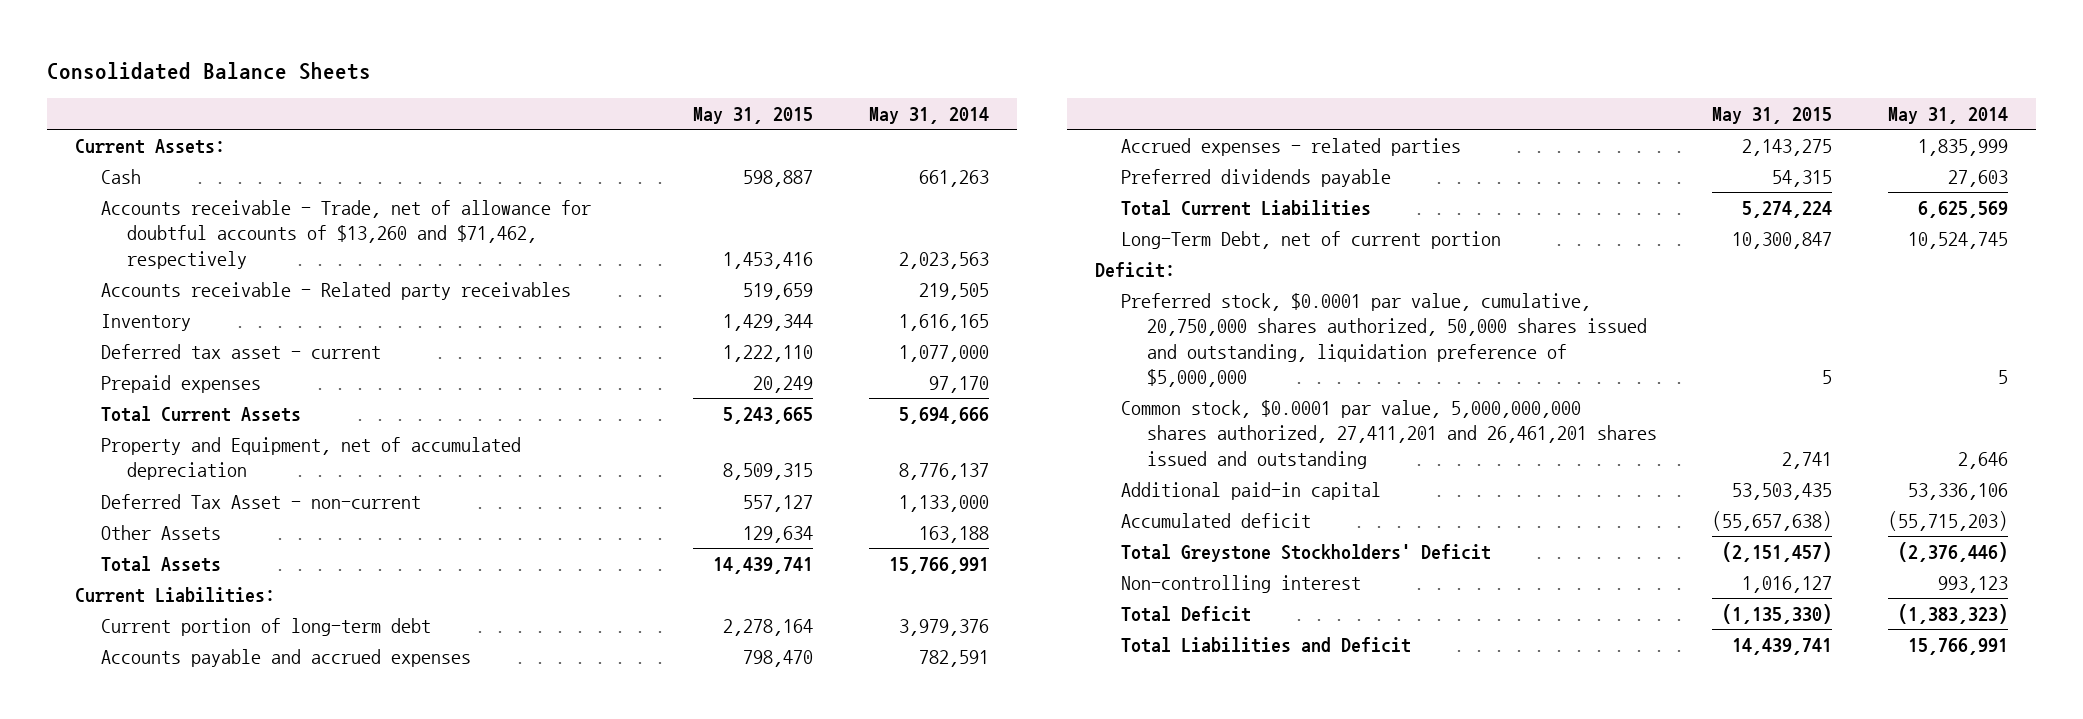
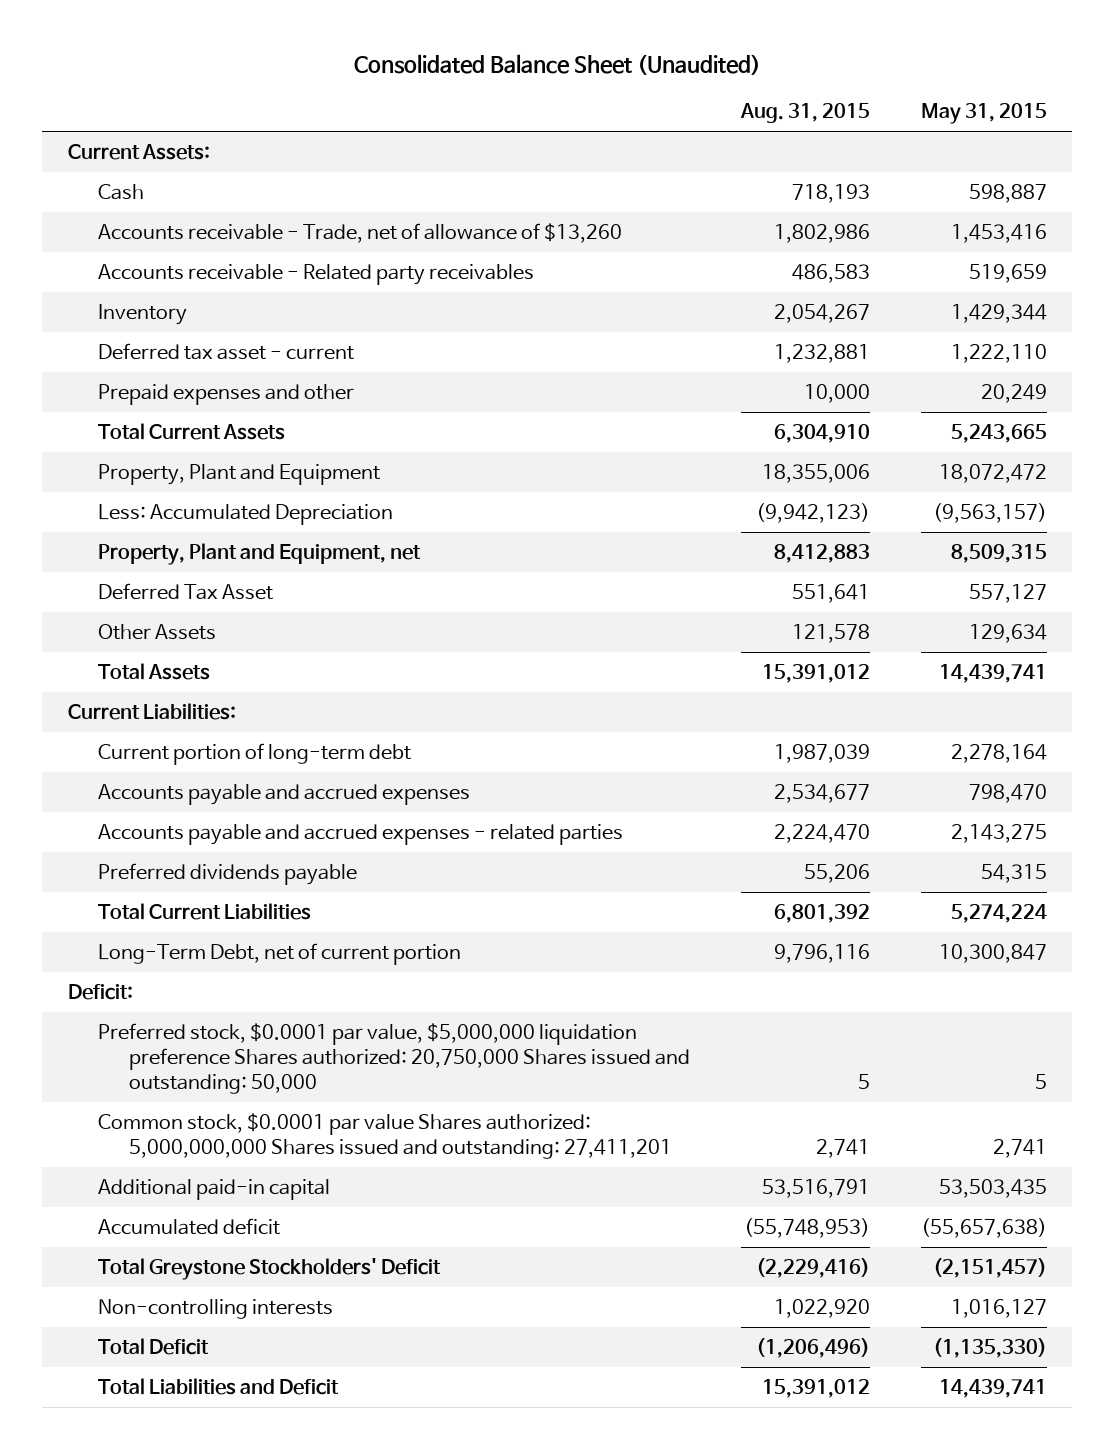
[46,62,371,81] Consolidated Balance Sheets -> [354,54,762,76] Consolidated Balance Sheet (Unaudited)
[868,107,989,125] May 31, 2014 -> none
none -> [739,103,870,124] Aug. 31, 2015
[100,200,591,269] Accounts receivable - Trade, net of allowance for doubtful accounts of $13,260 and $71,462, respectively -> [98,222,623,243] Accounts receivable - Trade, net of allowance of $13,260
[100,375,261,394] Prepaid expenses -> [98,383,355,405] Prepaid expenses and other
none -> [98,463,381,485] Property, Plant and Equipment
none -> [98,503,394,525] Less: Accumulated Depreciation
[100,437,521,481] Property and Equipment, net of accumulated depreciation -> [98,542,422,565] Property, Plant and Equipment, net
[100,494,421,510] Deferred Tax Asset - non-current -> [98,582,274,600] Deferred Tax Asset
[1120,138,1461,157] Accrued expenses - related parties -> [98,823,624,845] Accounts payable and accrued expenses - related parties
[1120,293,1647,388] Preferred stock, $0.0001 par value, cumulative, 20,750,000 shares authorized, 50,000 shares issued and outstanding, liquidation preference of $5,000,000 -> [98,1022,690,1094] Preferred stock, $0.0001 par value, $5,000,000 liquidation preference Shares authorized: 20,750,000 Shares issued and outstanding: 50,000
[1120,400,1657,469] Common stock, $0.0001 par value, 5,000,000,000 shares authorized, 27,411,201 and 26,461,201 shares issued and outstanding -> [98,1112,672,1159] Common stock, $0.0001 par value Shares authorized: 5,000,000,000 Shares issued and outstanding: 27,411,201
[1120,575,1361,594] Non-controlling interest -> [98,1298,334,1319] Non-controlling interests

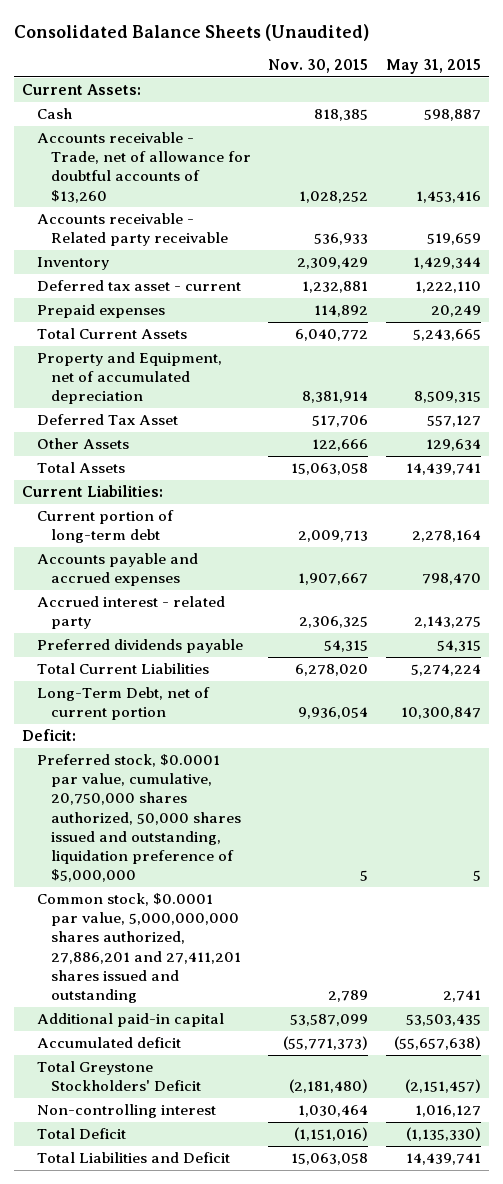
[354,54,762,76] Consolidated Balance Sheet (Unaudited) -> [13,23,369,41] Consolidated Balance Sheets (Unaudited)
[739,103,870,124] Aug. 31, 2015 -> none
none -> [268,59,369,74] Nov. 30, 2015
[98,222,623,243] Accounts receivable - Trade, net of allowance of $13,260 -> [36,132,252,203] Accounts receivable - Trade, net of allowance for doubtful accounts of $13,260
[98,263,535,285] Accounts receivable - Related party receivables -> [36,213,229,247] Accounts receivable - Related party receivable
[98,383,355,405] Prepaid expenses and other -> [36,304,165,319] Prepaid expenses
[98,463,381,485] Property, Plant and Equipment -> none
[98,503,394,525] Less: Accumulated Depreciation -> none
[98,542,422,565] Property, Plant and Equipment, net -> [36,352,222,405] Property and Equipment, net of accumulated depreciation
[98,823,624,845] Accounts payable and accrued expenses - related parties -> [36,596,225,630] Accrued interest - related party
[98,1022,690,1094] Preferred stock, $0.0001 par value, $5,000,000 liquidation preference Shares authorized: 20,750,000 Shares issued and outstanding: 50,000 -> [36,754,242,883] Preferred stock, $0.0001 par value, cumulative, 20,750,000 shares authorized, 50,000 shares issued and outstanding, liquidation preference of $5,000,000
[98,1112,672,1159] Common stock, $0.0001 par value Shares authorized: 5,000,000,000 Shares issued and outstanding: 27,411,201 -> [36,893,242,1004] Common stock, $0.0001 par value, 5,000,000,000 shares authorized, 27,886,201 and 27,411,201 shares issued and outstanding
[98,1298,334,1319] Non-controlling interests -> [36,1104,216,1119] Non-controlling interest

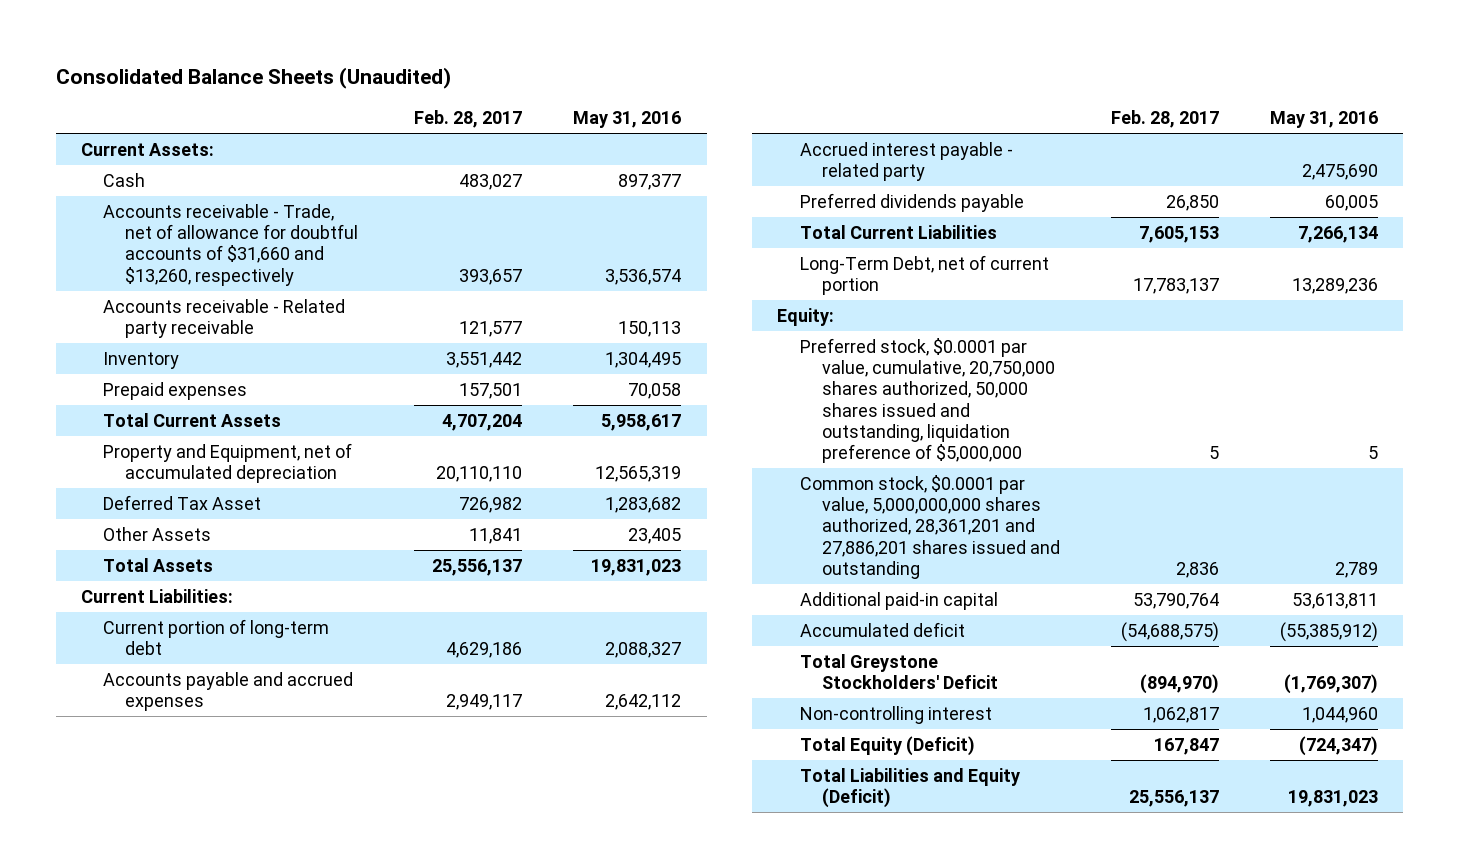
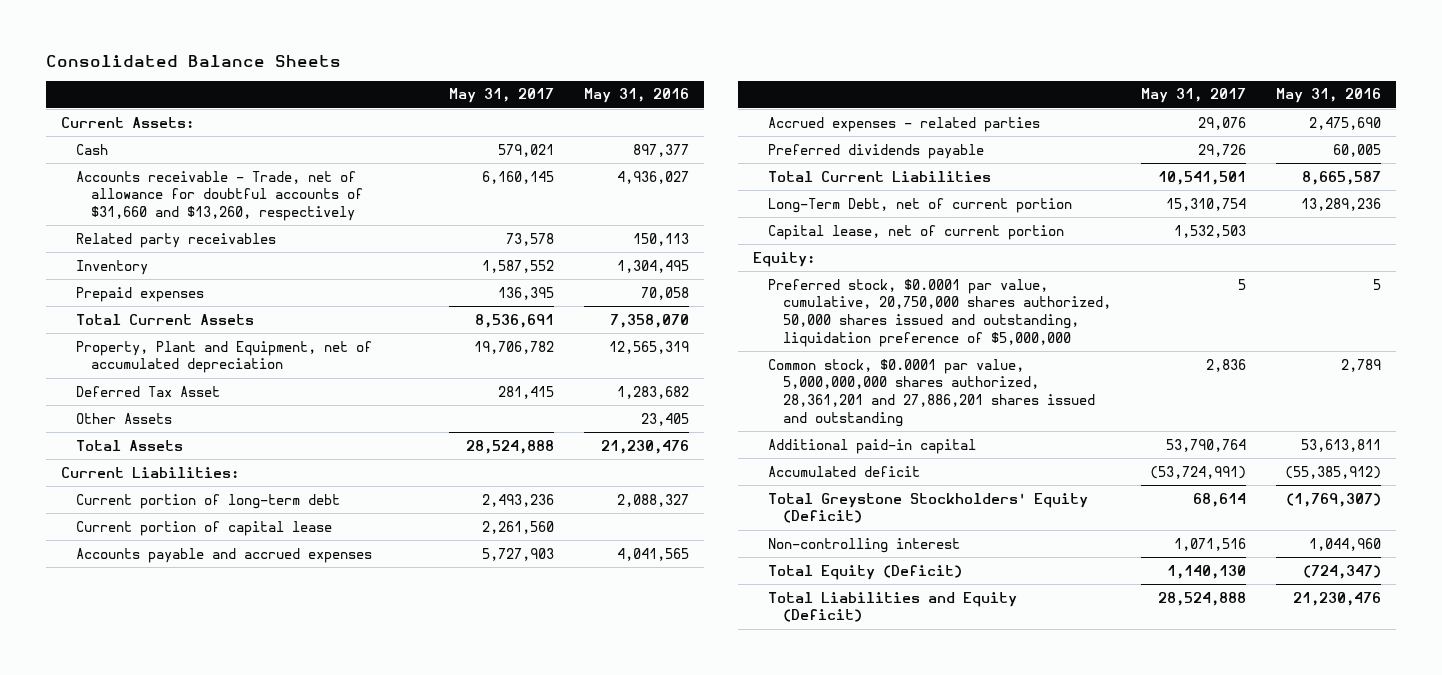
[55,66,451,89] Consolidated Balance Sheets (Unaudited) -> [45,54,341,67] Consolidated Balance Sheets
[414,109,523,128] Feb. 28, 2017 -> none
none -> [448,88,554,104] May 31, 2017
[605,268,682,285] 3,536,574 -> [616,170,689,184] 4,936,027
[103,299,346,339] Accounts receivable - Related party receivable -> [75,232,276,248] Related party receivables
[601,414,682,432] 5,958,617 -> [609,313,689,328] 7,358,070
[103,443,353,484] Property and Equipment, net of accumulated depreciation -> [75,340,372,374] Property, Plant and Equipment, net of accumulated depreciation
[591,559,682,577] 19,831,023 -> [600,439,689,454] 21,230,476
none -> [75,520,332,536] Current portion of capital lease
[605,694,682,711] 2,642,112 -> [616,547,689,561] 4,041,565
[799,142,1013,182] Accrued interest payable - related party -> [768,116,1041,132] Accrued expenses - related parties
[1297,226,1378,244] 7,266,134 -> [1302,170,1382,185] 8,665,587
none -> [768,224,1065,240] Capital lease, net of current portion
[799,654,998,690] Total Greystone Stockholders' Deficit -> [768,492,1089,524] Total Greystone Stockholders' Equity (Deficit)
[1287,790,1378,808] 19,831,023 -> [1293,591,1382,606] 21,230,476

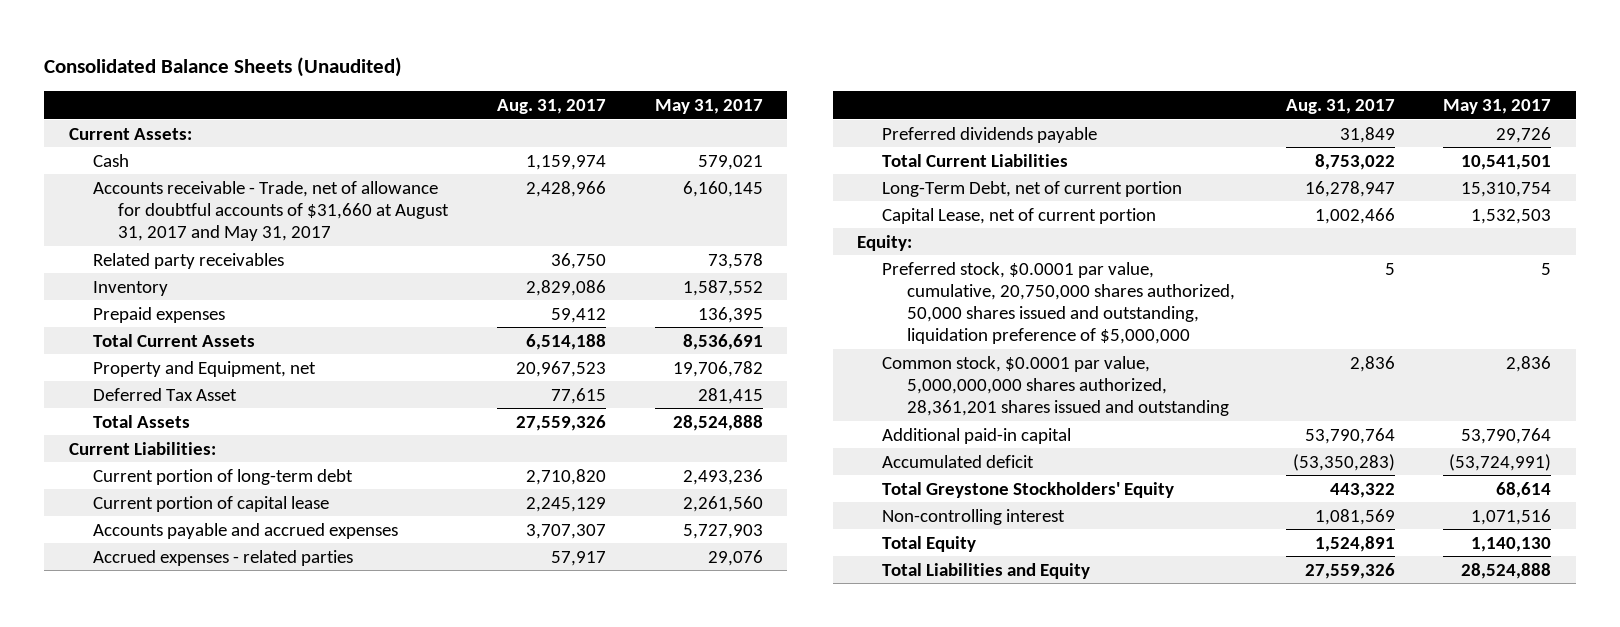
[45,54,341,67] Consolidated Balance Sheets -> [44,56,403,77] Consolidated Balance Sheets (Unaudited)
[583,88,689,104] May 31, 2016 -> none
none -> [496,98,606,114] Aug. 31, 2017
[75,170,363,222] Accounts receivable - Trade, net of allowance for doubtful accounts of $31,660 and $13,260, respectively -> [93,180,450,241] Accounts receivable - Trade, net of allowance for doubtful accounts of $31,660 at August 31, 2017 and May 31, 2017
[75,340,372,374] Property, Plant and Equipment, net of accumulated depreciation -> [93,360,317,377] Property and Equipment, net
[75,412,172,424] Other Assets -> none
[768,224,1065,240] Capital lease, net of current portion -> [882,207,1157,224] Capital Lease, net of current portion
[768,358,1096,427] Common stock, $0.0001 par value, 5,000,000,000 shares authorized, 28,361,201 and 27,886,201 shares issued and outstanding -> [882,355,1229,416] Common stock, $0.0001 par value, 5,000,000,000 shares authorized, 28,361,201 shares issued and outstanding
[768,492,1089,524] Total Greystone Stockholders' Equity (Deficit) -> [882,481,1175,498] Total Greystone Stockholders' Equity
[768,564,963,580] Total Equity (Deficit) -> [882,535,977,552] Total Equity
[768,591,1018,623] Total Liabilities and Equity (Deficit) -> [882,562,1091,579] Total Liabilities and Equity

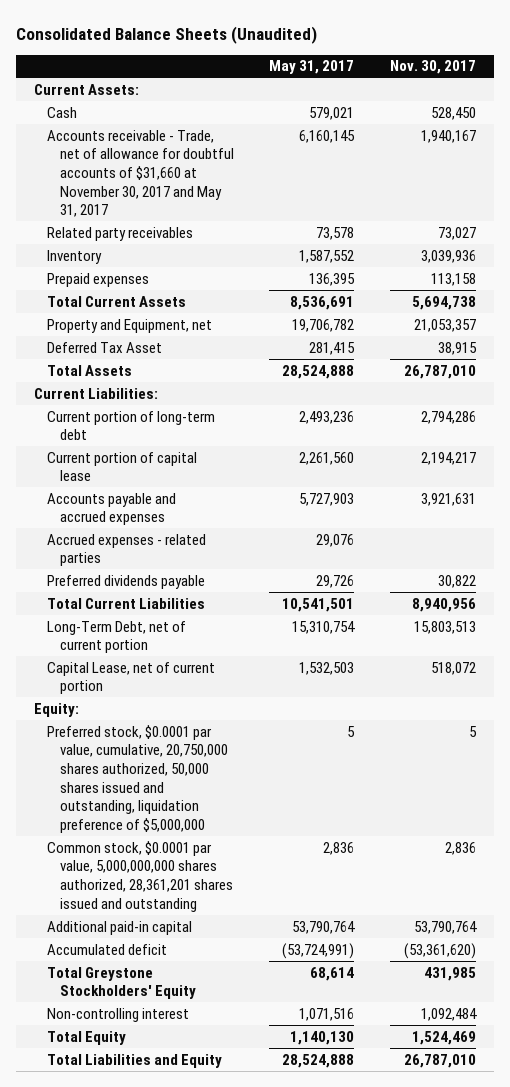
[496,98,606,114] Aug. 31, 2017 -> none
none -> [389,60,476,75] Nov. 30, 2017
[93,180,450,241] Accounts receivable - Trade, net of allowance for doubtful accounts of $31,660 at August 31, 2017 and May 31, 2017 -> [46,129,234,218] Accounts receivable - Trade, net of allowance for doubtful accounts of $31,660 at November 30, 2017 and May 31, 2017

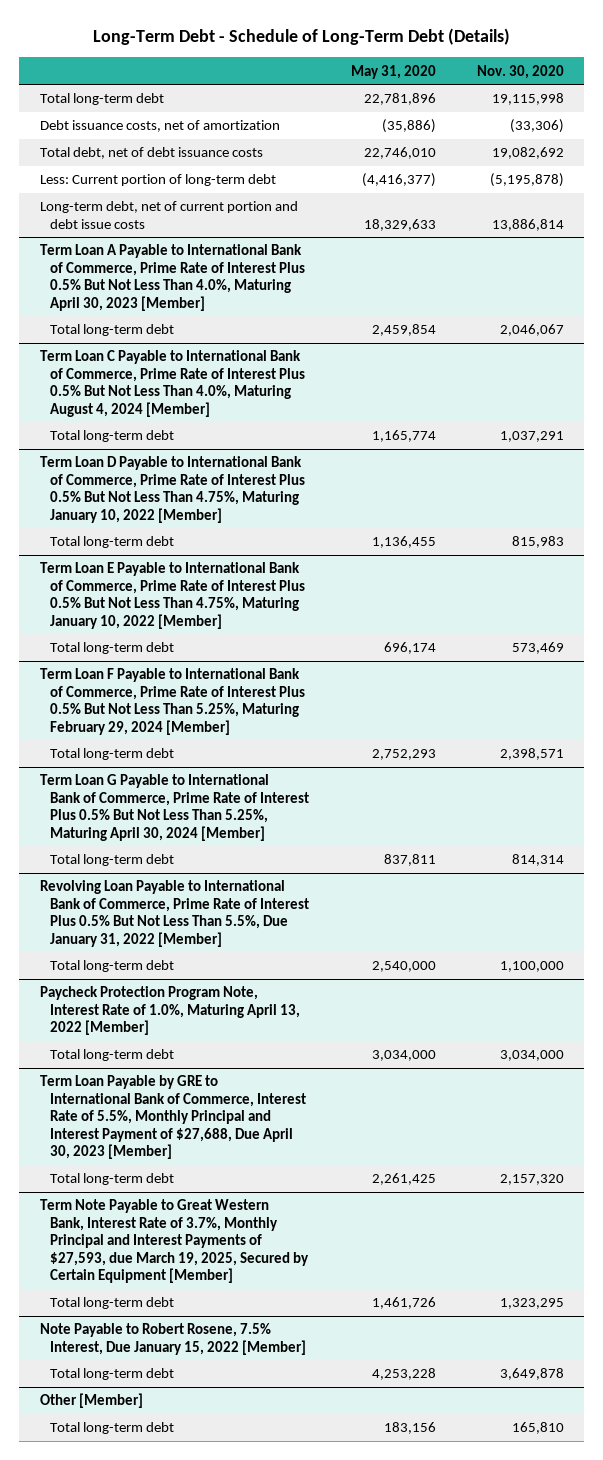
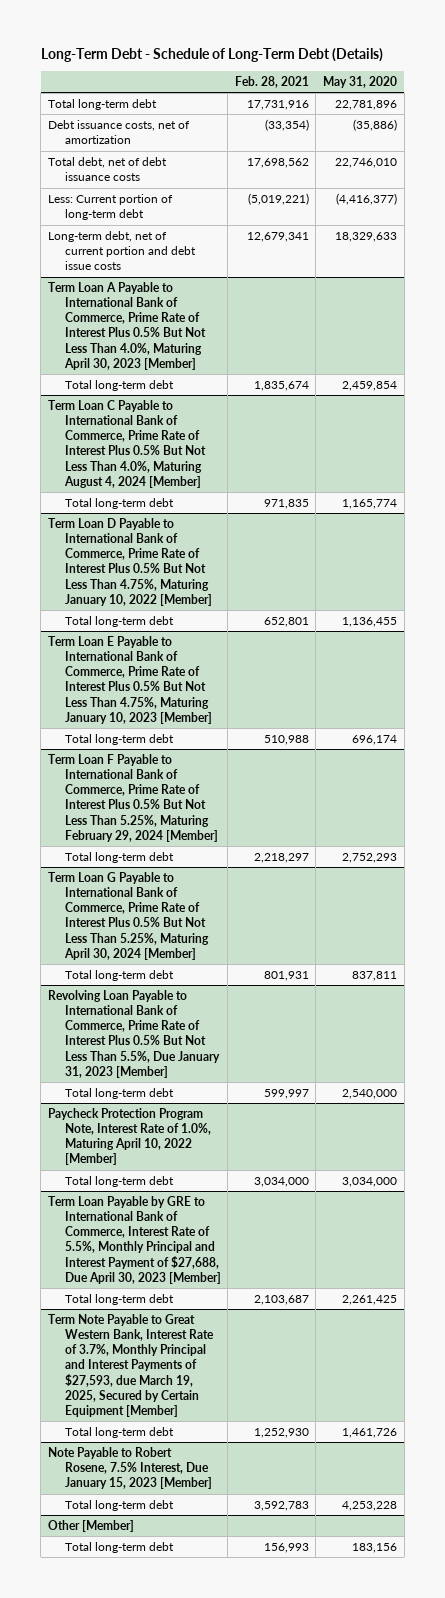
[476,64,564,79] Nov. 30, 2020 -> none
none -> [234,75,309,88] Feb. 28, 2021
[39,562,306,629] Term Loan E Payable to International Bank of Commerce, Prime Rate of Interest Plus 0.5% But Not Less Than 4.75%, Maturing January 10, 2022 [Member] -> [47,635,212,724] Term Loan E Payable to International Bank of Commerce, Prime Rate of Interest Plus 0.5% But Not Less Than 4.75%, Maturing January 10, 2023 [Member]
[39,880,310,947] Revolving Loan Payable to International Bank of Commerce, Prime Rate of Interest Plus 0.5% But Not Less Than 5.5%, Due January 31, 2022 [Member] -> [47,989,220,1078] Revolving Loan Payable to International Bank of Commerce, Prime Rate of Interest Plus 0.5% But Not Less Than 5.5%, Due January 31, 2023 [Member]
[39,986,301,1036] Paycheck Protection Program Note, Interest Rate of 1.0%, Maturing April 13, 2022 [Member] -> [47,1107,211,1166] Paycheck Protection Program Note, Interest Rate of 1.0%, Maturing April 10, 2022 [Member]
[39,1323,307,1355] Note Payable to Robert Rosene, 7.5% Interest, Due January 15, 2022 [Member] -> [47,1446,212,1490] Note Payable to Robert Rosene, 7.5% Interest, Due January 15, 2023 [Member]

